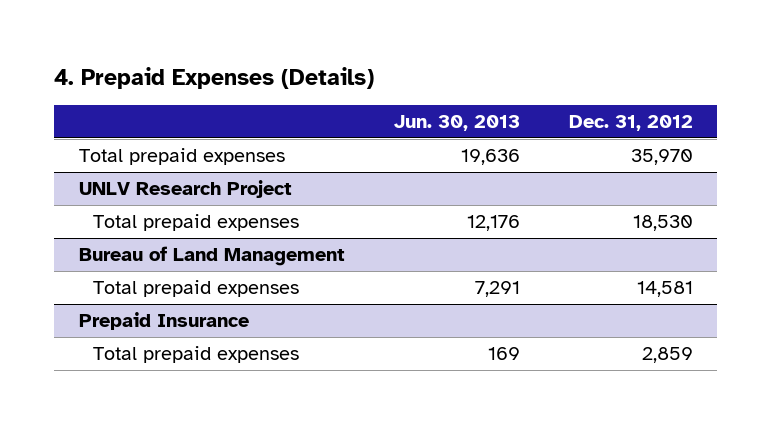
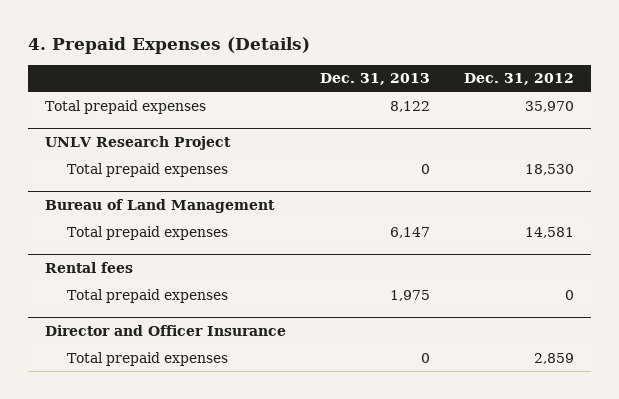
[393,114,520,131] Jun. 30, 2013 -> none
none -> [320,73,431,86] Dec. 31, 2013
[78,312,249,331] Prepaid Insurance -> none
none -> [45,261,134,273] Rental fees
none -> [66,288,228,303] Total prepaid expenses
none -> [45,324,287,336] Director and Officer Insurance

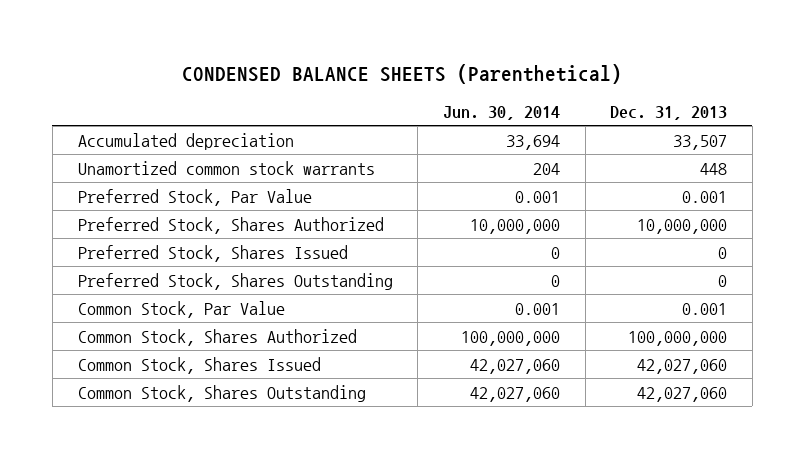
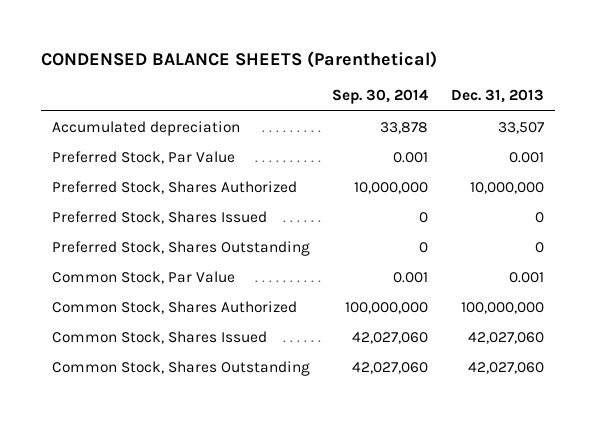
[442,105,560,120] Jun. 30, 2014 -> none
none -> [332,89,429,105] Sep. 30, 2014
[77,160,375,175] Unamortized common stock warrants -> none

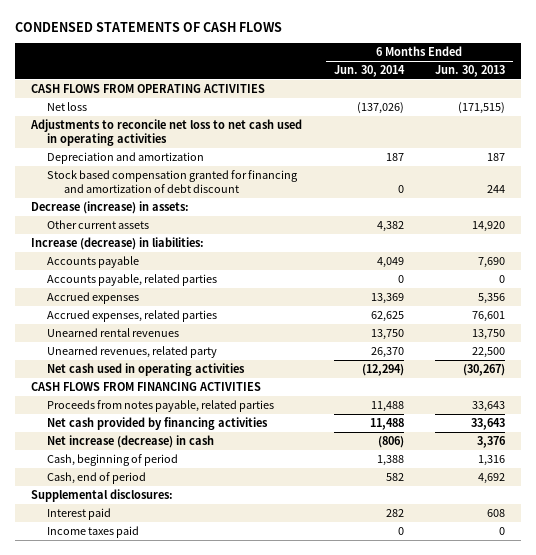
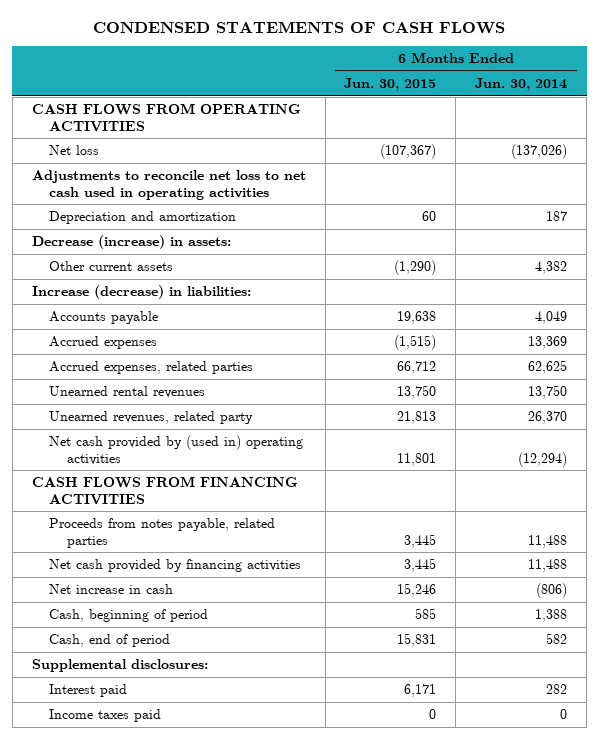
[435,65,506,78] Jun. 30, 2013 -> none
none -> [344,77,437,91] Jun. 30, 2015
[47,169,299,193] Stock based compensation granted for financing and amortization of debt discount -> none
[47,273,218,286] Accounts payable, related parties -> none
[47,362,246,376] Net cash used in operating activities -> [49,434,304,465] Net cash provided by (used in) operating activities
[47,434,215,448] Net increase (decrease) in cash -> [49,583,174,594] Net increase in cash

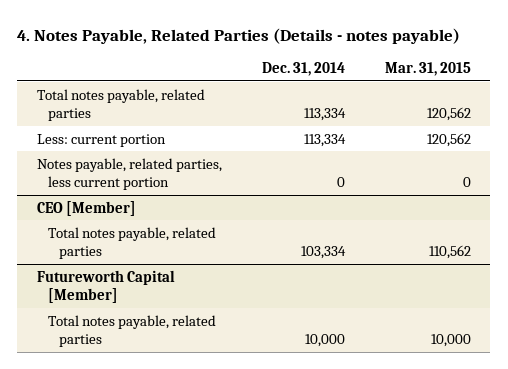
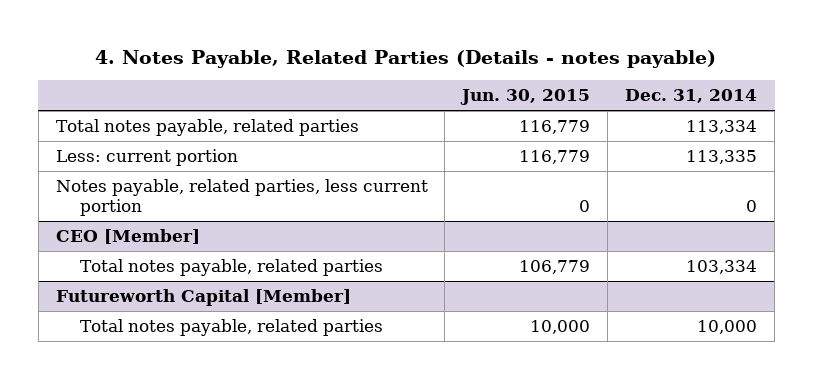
[384,62,471,77] Mar. 31, 2015 -> none
none -> [460,88,591,105] Jun. 30, 2015
[303,133,346,147] 113,334 -> [686,150,758,165] 113,335

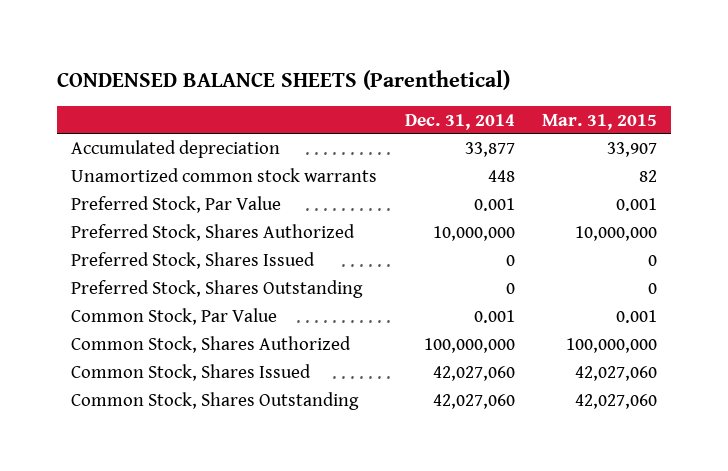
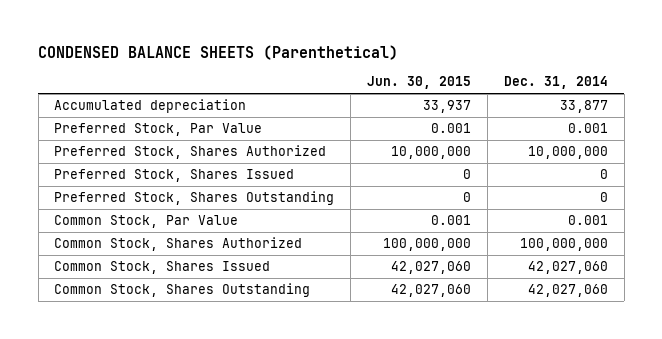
[542,113,658,130] Mar. 31, 2015 -> none
none -> [367,76,472,90] Jun. 30, 2015
[70,167,377,182] Unamortized common stock warrants -> none

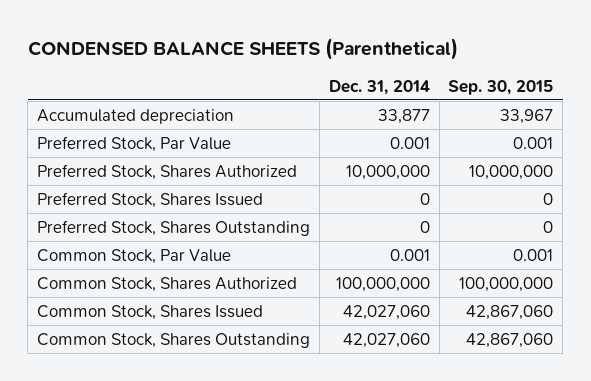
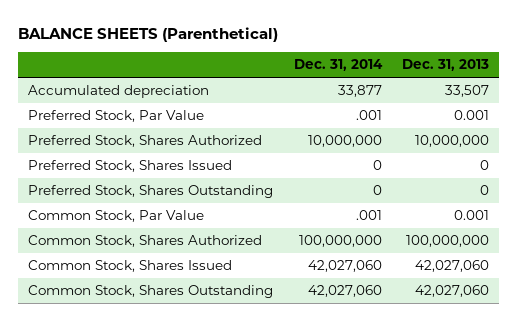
[27,37,458,60] CONDENSED BALANCE SHEETS (Parenthetical) -> [18,26,279,42] BALANCE SHEETS (Parenthetical)
[448,79,554,95] Sep. 30, 2015 -> none
none -> [402,59,490,72] Dec. 31, 2013
[389,136,430,149] 0.001 -> [355,110,382,121] .001
[389,248,430,261] 0.001 -> [355,210,382,221] .001

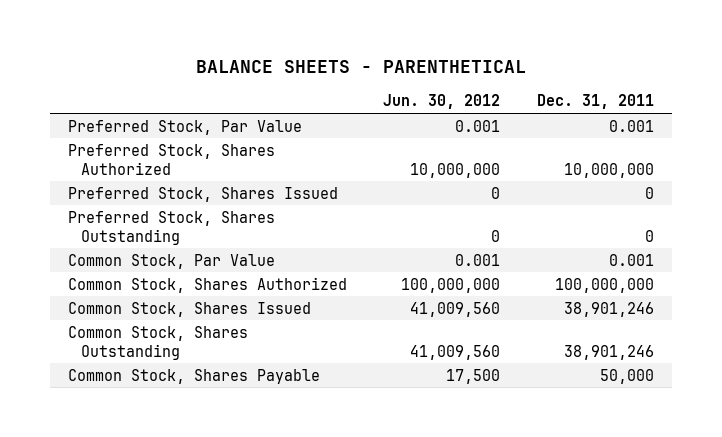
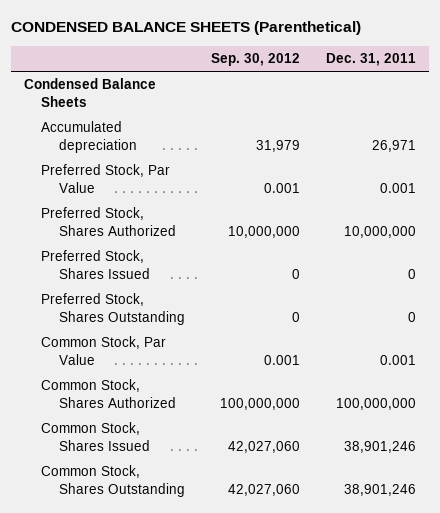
[195,60,526,74] BALANCE SHEETS - PARENTHETICAL -> [11,21,362,36] CONDENSED BALANCE SHEETS (Parenthetical)
[383,94,501,110] Jun. 30, 2012 -> none
none -> [210,53,300,67] Sep. 30, 2012
none -> [24,78,157,107] Condensed Balance Sheets
none -> [41,121,137,153] Accumulated depreciation
[67,368,320,384] Common Stock, Shares Payable -> none

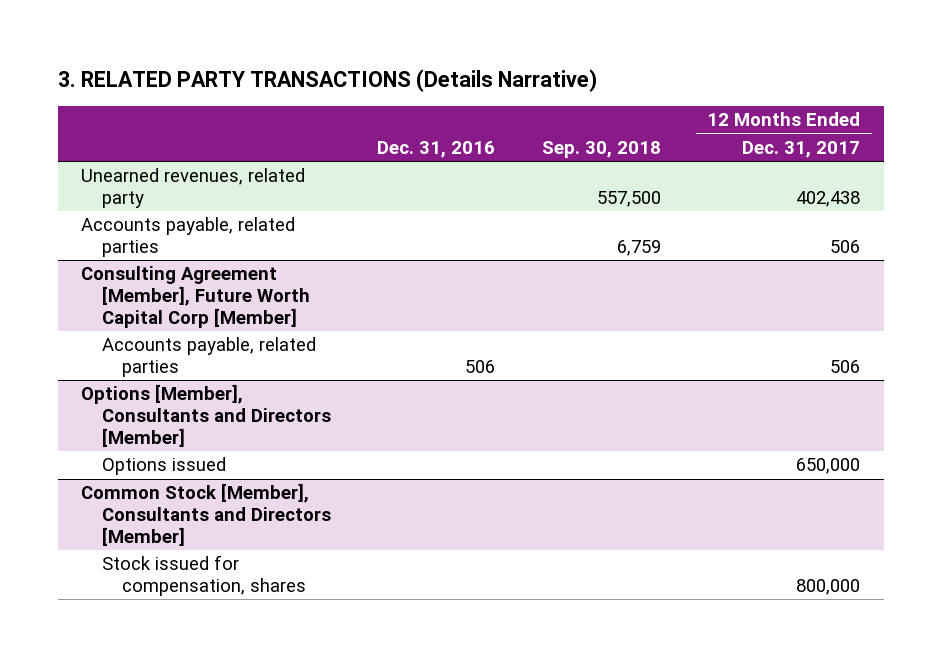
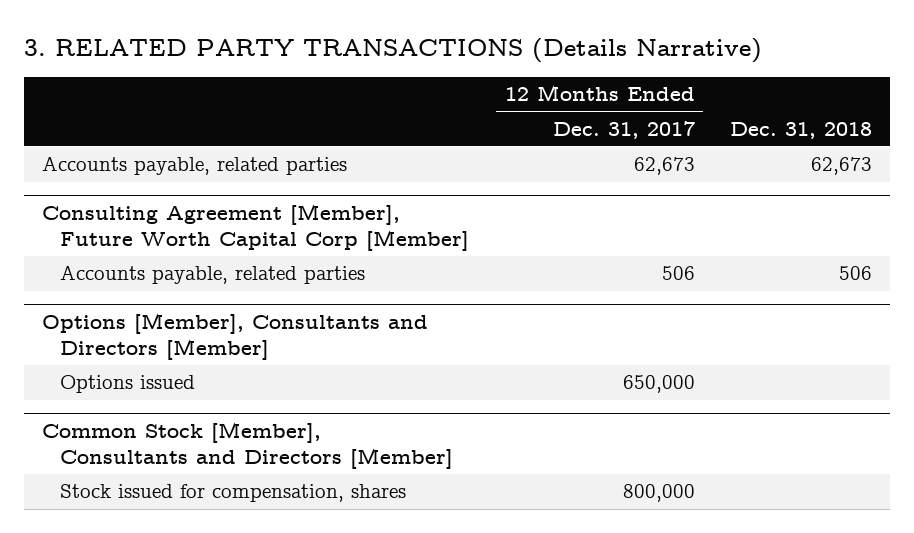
[377,141,496,159] Dec. 31, 2016 -> none
[541,141,661,159] Sep. 30, 2018 -> none
none -> [730,121,873,139] Dec. 31, 2018
[81,168,306,209] Unearned revenues, related party -> none
[830,240,861,254] 506 -> [633,157,695,176] 62,673

